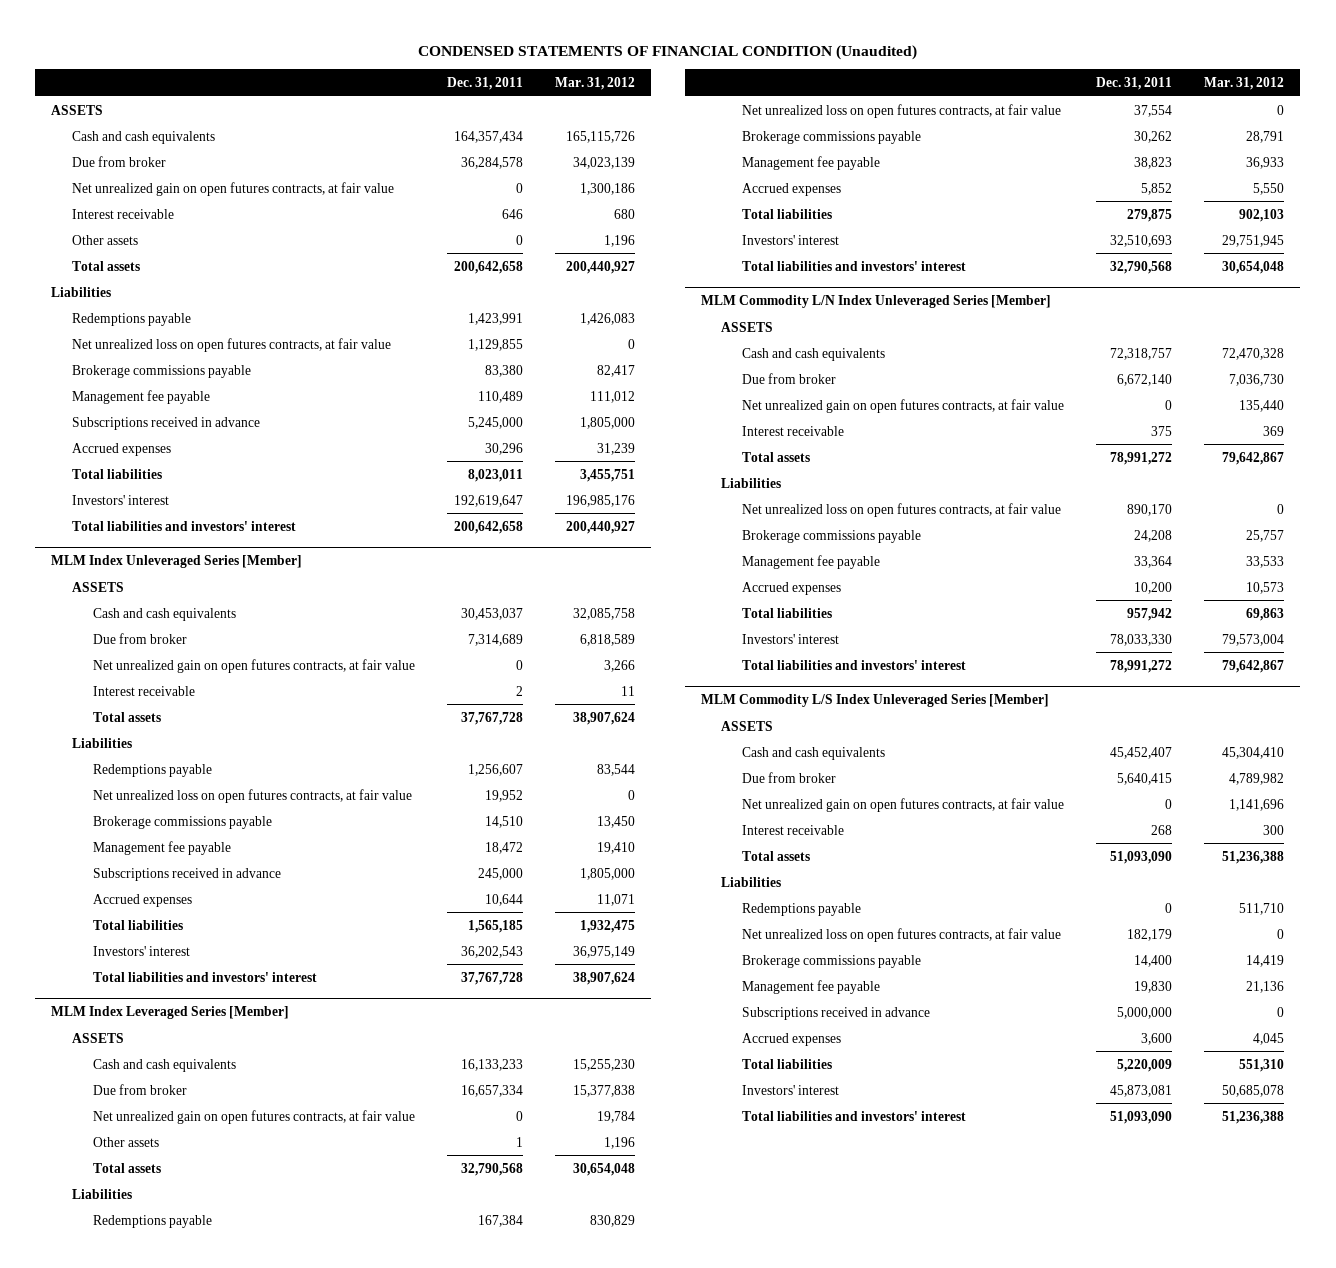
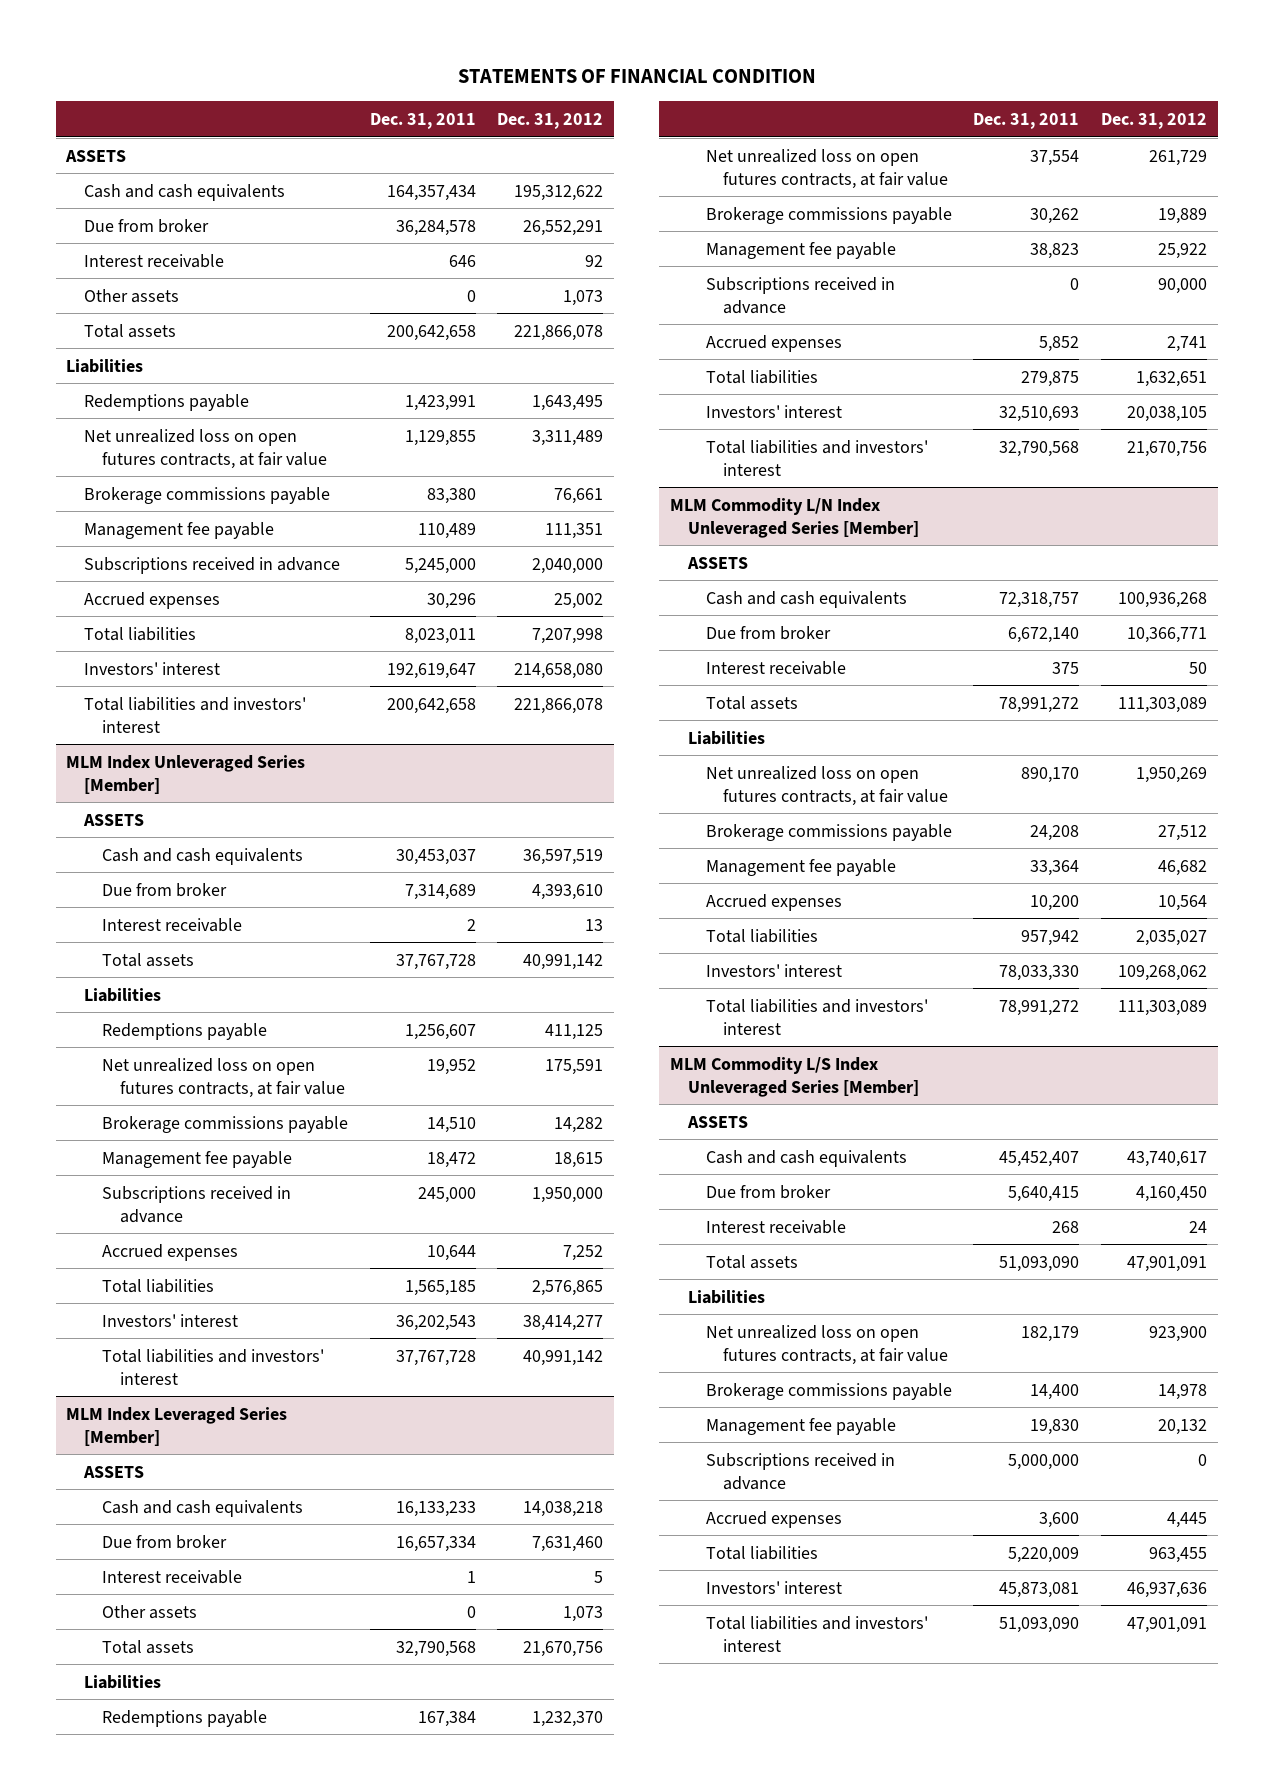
[417,44,917,60] CONDENSED STATEMENTS OF FINANCIAL CONDITION (Unaudited) -> [457,69,816,84] STATEMENTS OF FINANCIAL CONDITION
[554,76,635,90] Mar. 31, 2012 -> none
none -> [497,113,604,130] Dec. 31, 2012
[71,181,394,196] Net unrealized gain on open futures contracts, at fair value -> none
[92,658,415,673] Net unrealized gain on open futures contracts, at fair value -> none
[92,1109,415,1124] Net unrealized gain on open futures contracts, at fair value -> none
none -> [101,1569,242,1584] Interest receivable
[515,1136,523,1147] 1 -> [466,1605,476,1618] 0
none -> [705,276,895,314] Subscriptions received in advance
[742,398,1065,413] Net unrealized gain on open futures contracts, at fair value -> none
[742,797,1065,812] Net unrealized gain on open futures contracts, at fair value -> none
[742,902,862,916] Redemptions payable -> none

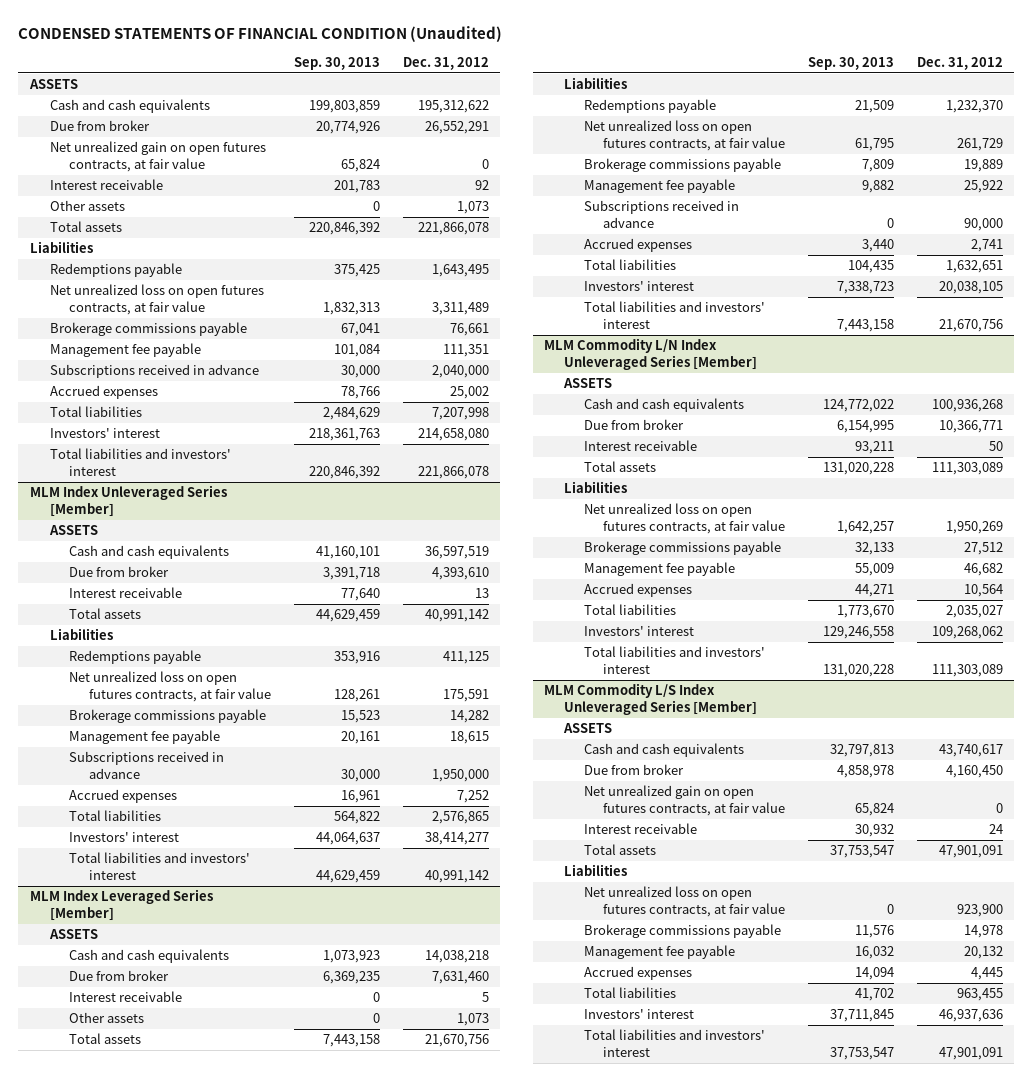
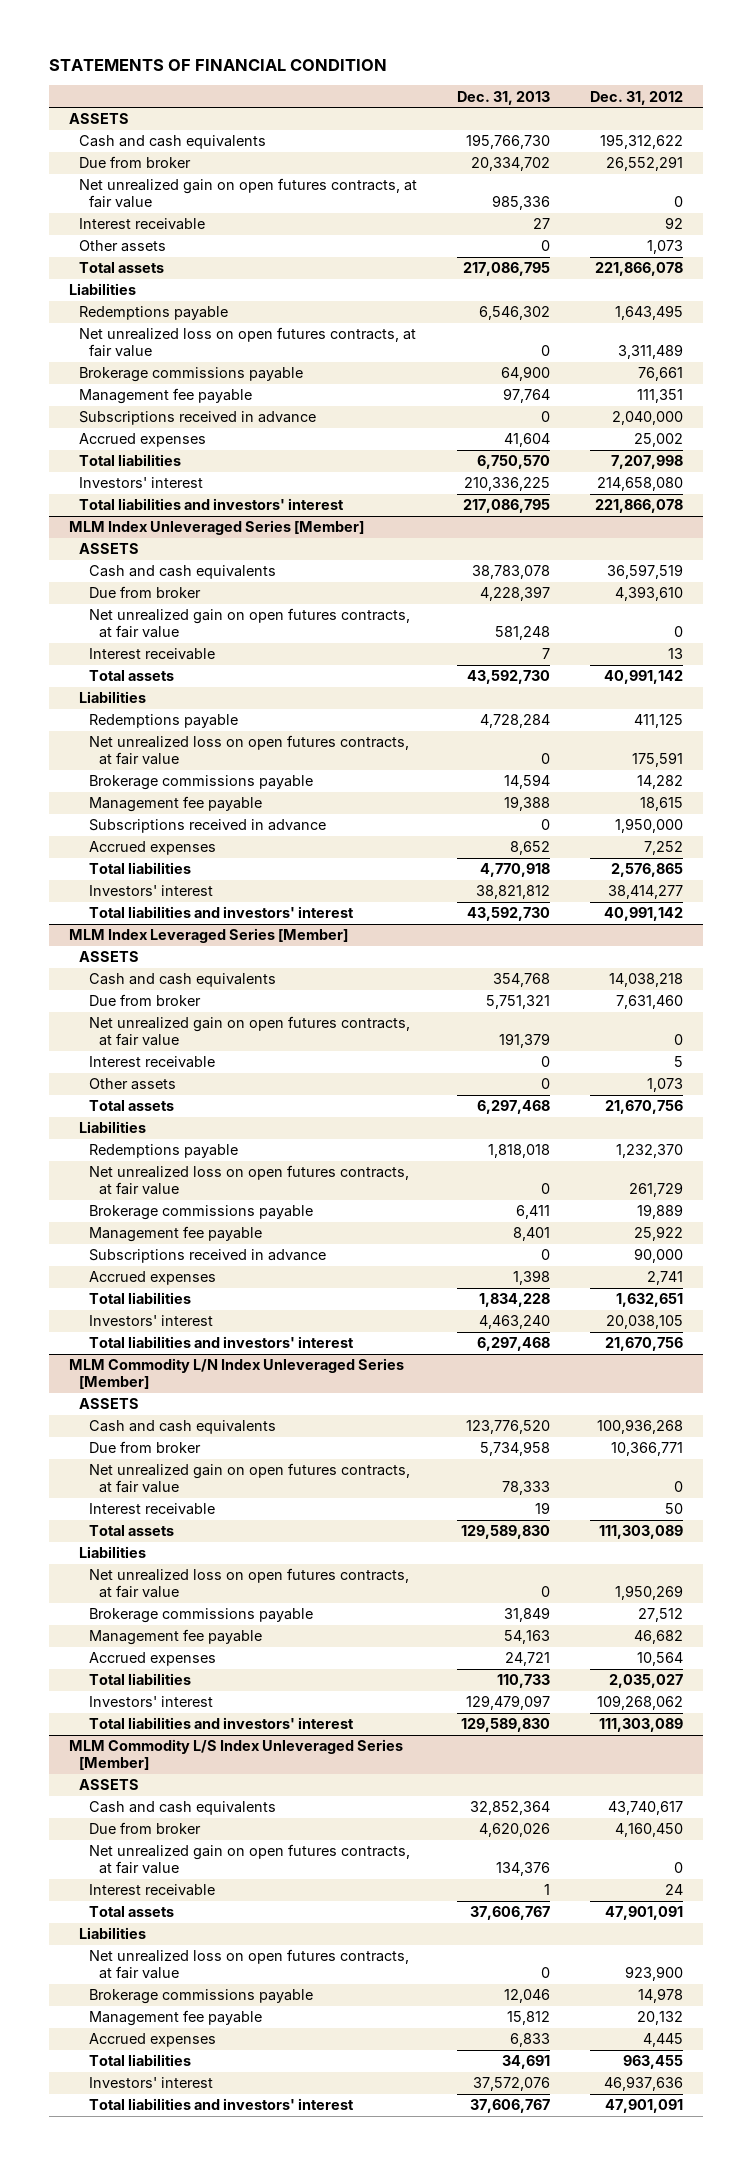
[18,25,503,42] CONDENSED STATEMENTS OF FINANCIAL CONDITION (Unaudited) -> [48,59,387,72] STATEMENTS OF FINANCIAL CONDITION
[293,57,380,71] Sep. 30, 2013 -> none
none -> [456,90,550,105] Dec. 31, 2013
none -> [88,608,410,639] Net unrealized gain on open futures contracts, at fair value
none -> [88,1016,410,1047] Net unrealized gain on open futures contracts, at fair value
none -> [88,1463,410,1494] Net unrealized gain on open futures contracts, at fair value

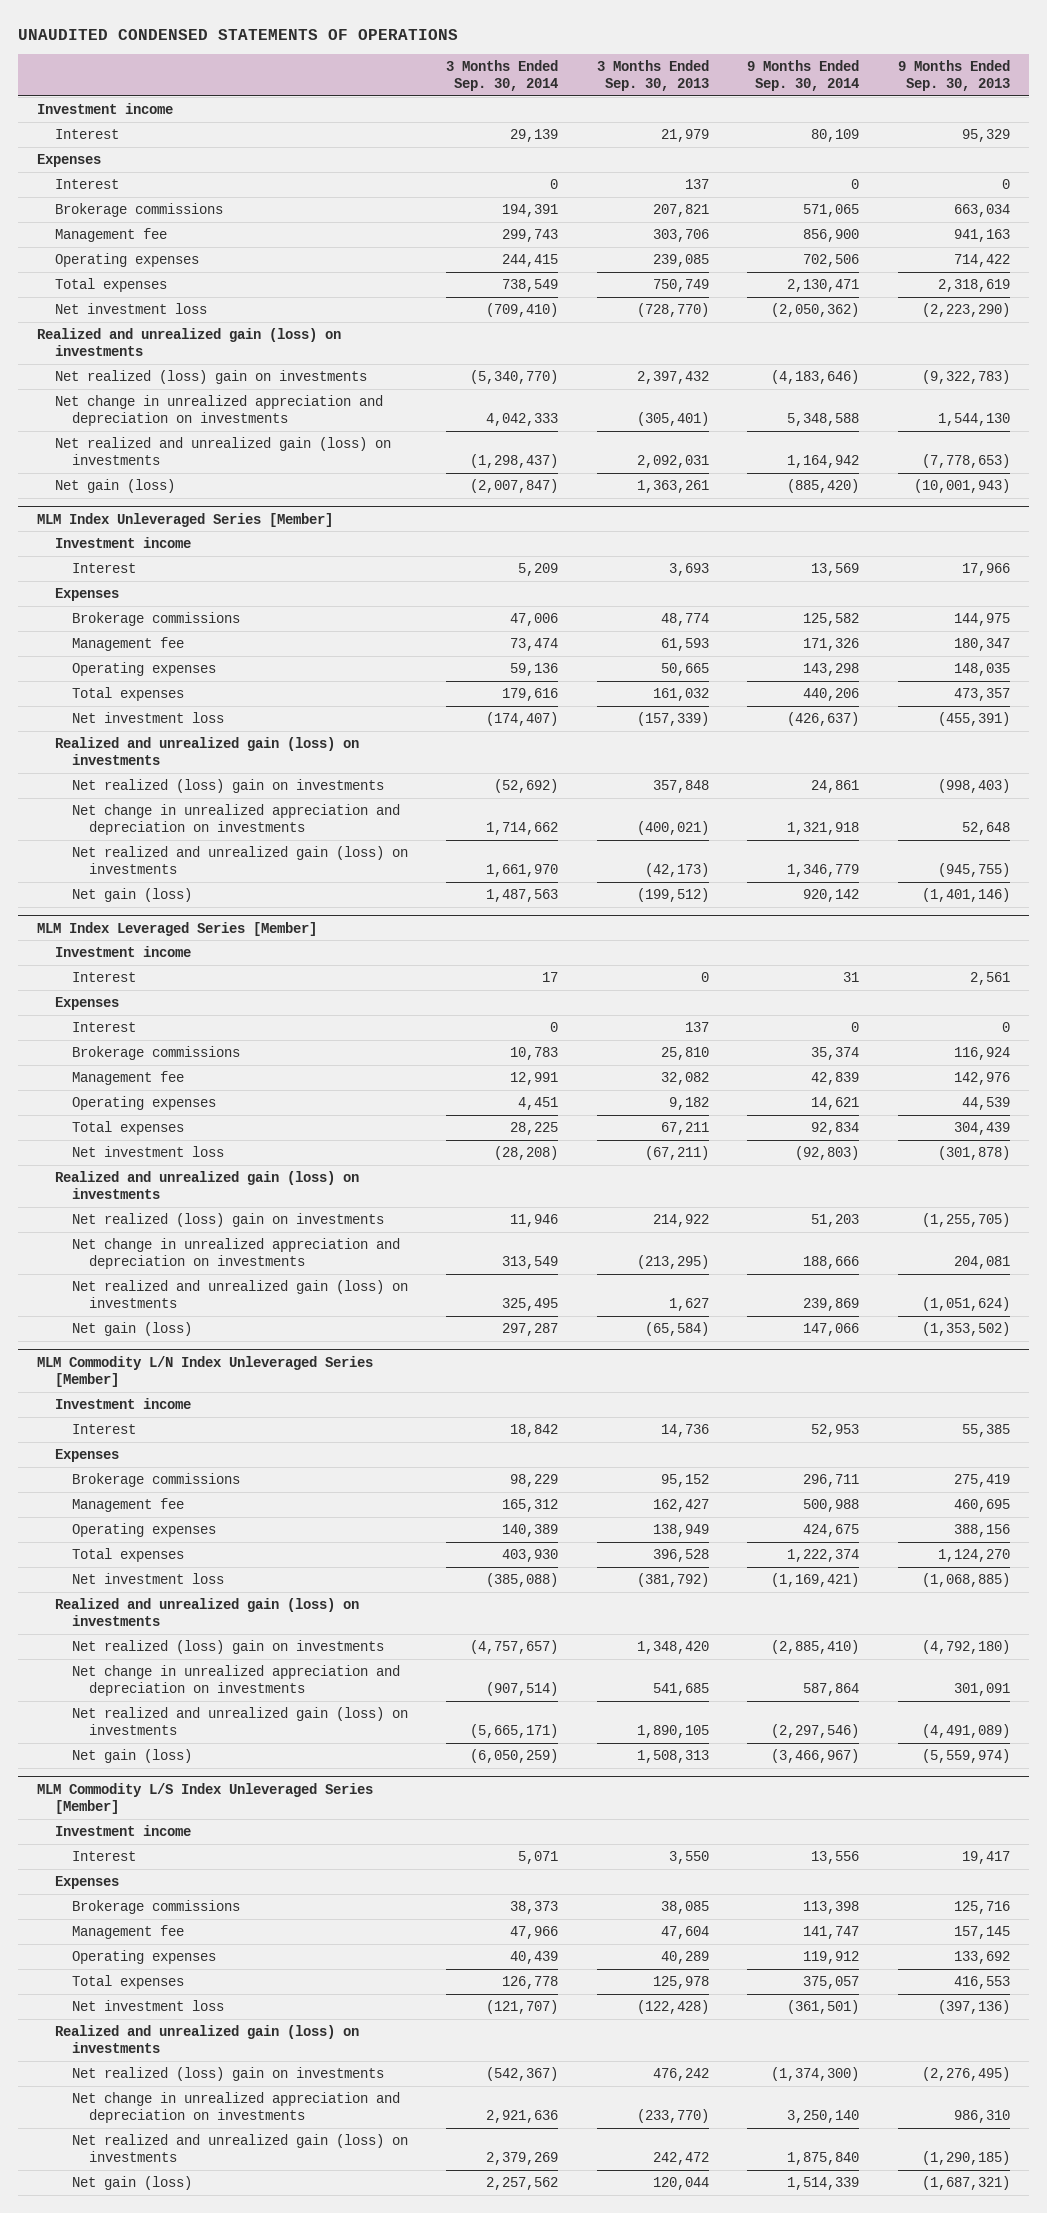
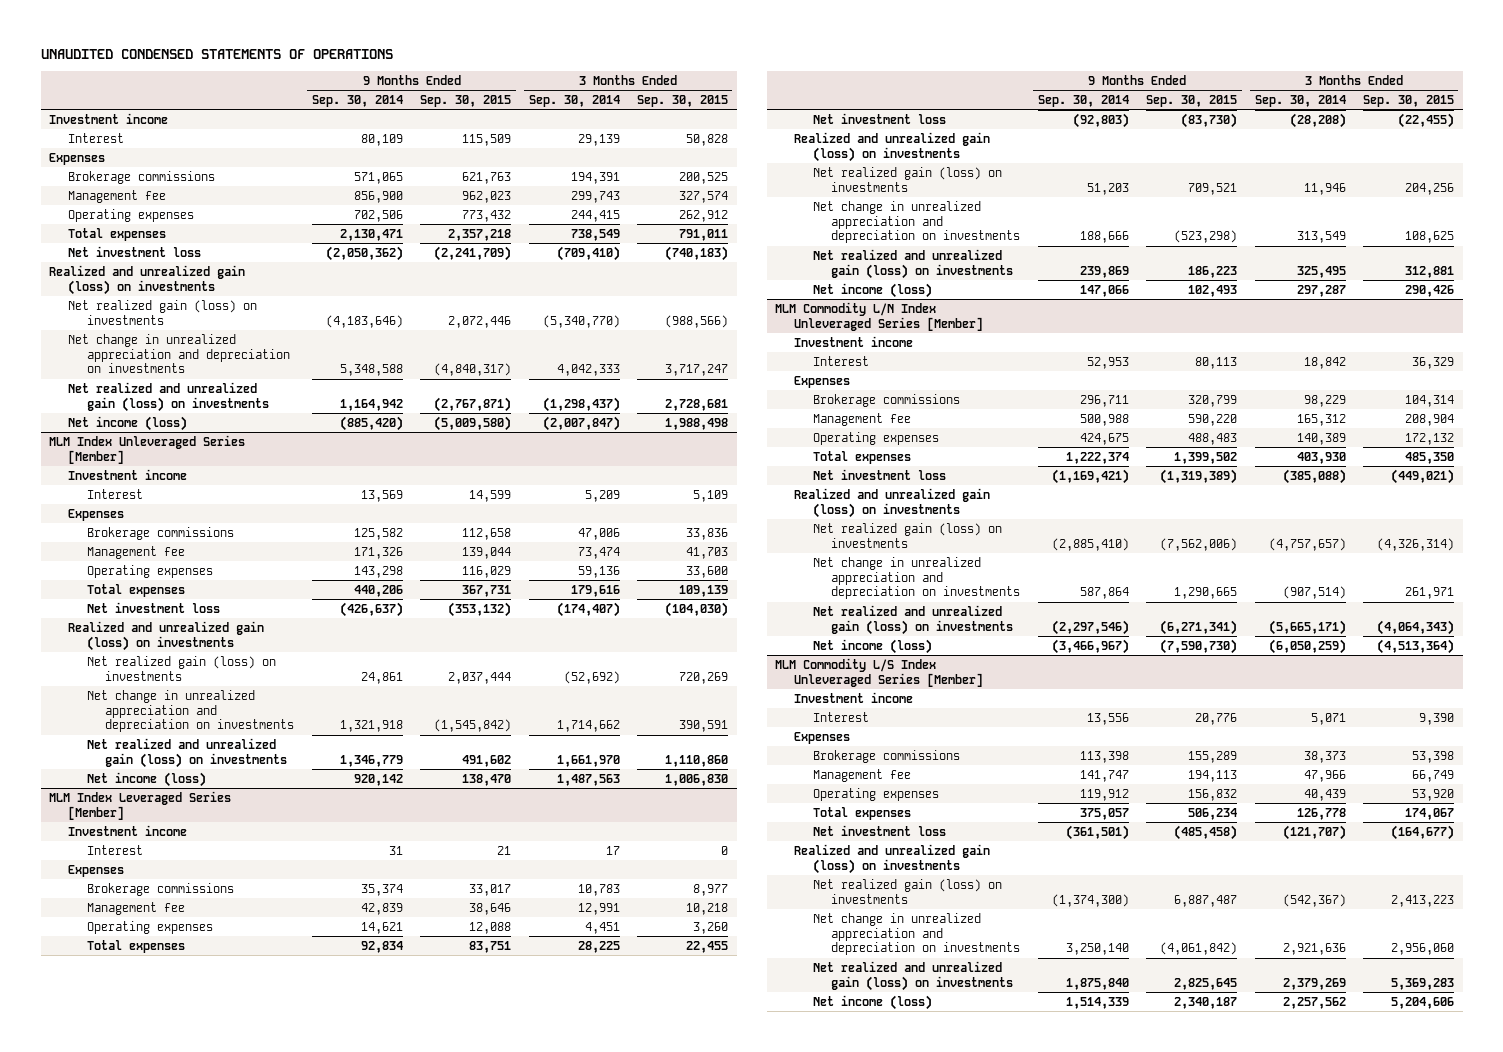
[596,59,709,91] 3 Months Ended Sep. 30, 2013 -> none
[897,59,1010,91] 9 Months Ended Sep. 30, 2013 -> none
none -> [420,94,512,107] Sep. 30, 2015
none -> [637,94,729,107] Sep. 30, 2015
[54,178,119,189] Interest -> none
[54,369,367,384] Net realized (loss) gain on investments -> [68,299,258,325] Net realized gain (loss) on investments
[54,478,175,493] Net gain (loss) -> [68,415,188,431] Net income (loss)
[72,778,385,793] Net realized (loss) gain on investments -> [86,655,276,681] Net realized gain (loss) on investments
[72,887,193,902] Net gain (loss) -> [86,771,206,787] Net income (loss)
[72,1021,137,1032] Interest -> none
[72,1212,385,1227] Net realized (loss) gain on investments -> [812,166,1002,192] Net realized gain (loss) on investments
[72,1321,193,1336] Net gain (loss) -> [812,282,932,298] Net income (loss)
[72,1639,385,1654] Net realized (loss) gain on investments -> [812,522,1002,548] Net realized gain (loss) on investments
[72,1748,193,1763] Net gain (loss) -> [812,638,932,654] Net income (loss)
[72,2066,385,2081] Net realized (loss) gain on investments -> [812,878,1002,904] Net realized gain (loss) on investments
[72,2175,193,2190] Net gain (loss) -> [812,994,932,1010] Net income (loss)

